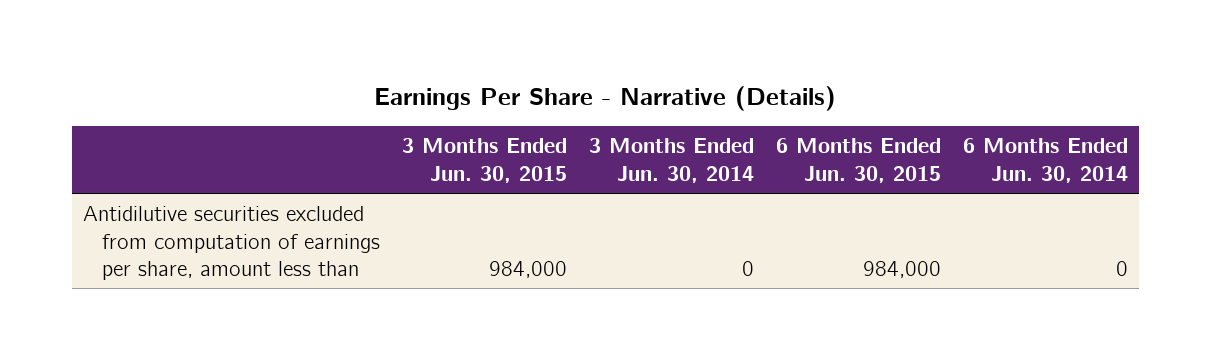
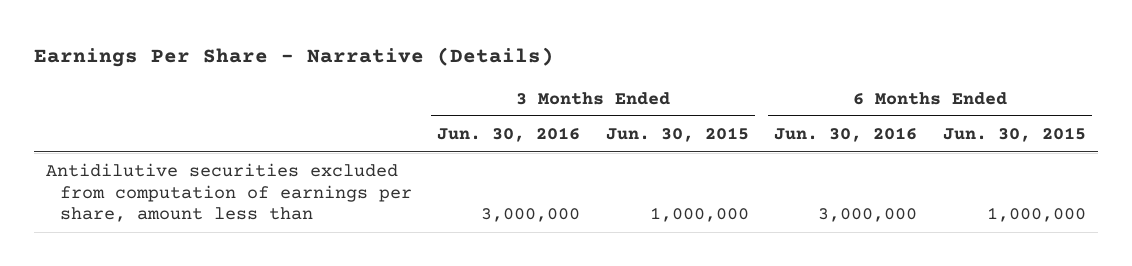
[589,138,755,184] 3 Months Ended Jun. 30, 2014 -> none
[962,138,1128,184] 6 Months Ended Jun. 30, 2014 -> none
none -> [437,127,581,143] Jun. 30, 2016
none -> [774,127,918,143] Jun. 30, 2016
[489,261,568,279] 984,000 -> [649,207,749,223] 1,000,000
[863,261,942,279] 984,000 -> [986,207,1086,223] 1,000,000

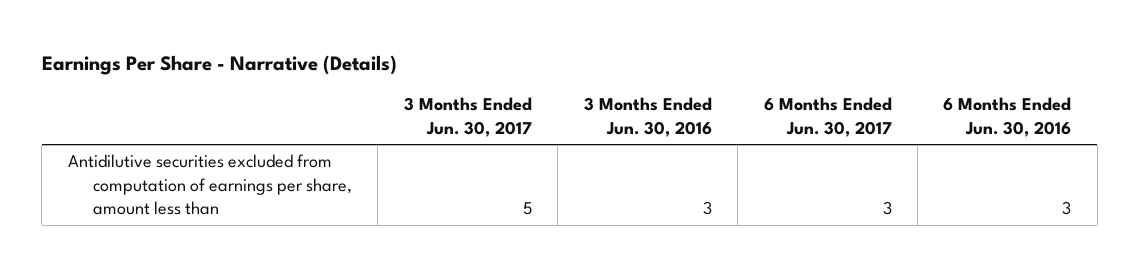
[605,127,749,143] Jun. 30, 2015 -> none
[942,127,1086,143] Jun. 30, 2015 -> none
none -> [403,97,532,137] 3 Months Ended Jun. 30, 2017
none -> [763,97,892,137] 6 Months Ended Jun. 30, 2017
[481,208,581,223] 3,000,000 -> [702,201,712,216] 3
[818,208,918,223] 3,000,000 -> [1062,201,1072,216] 3

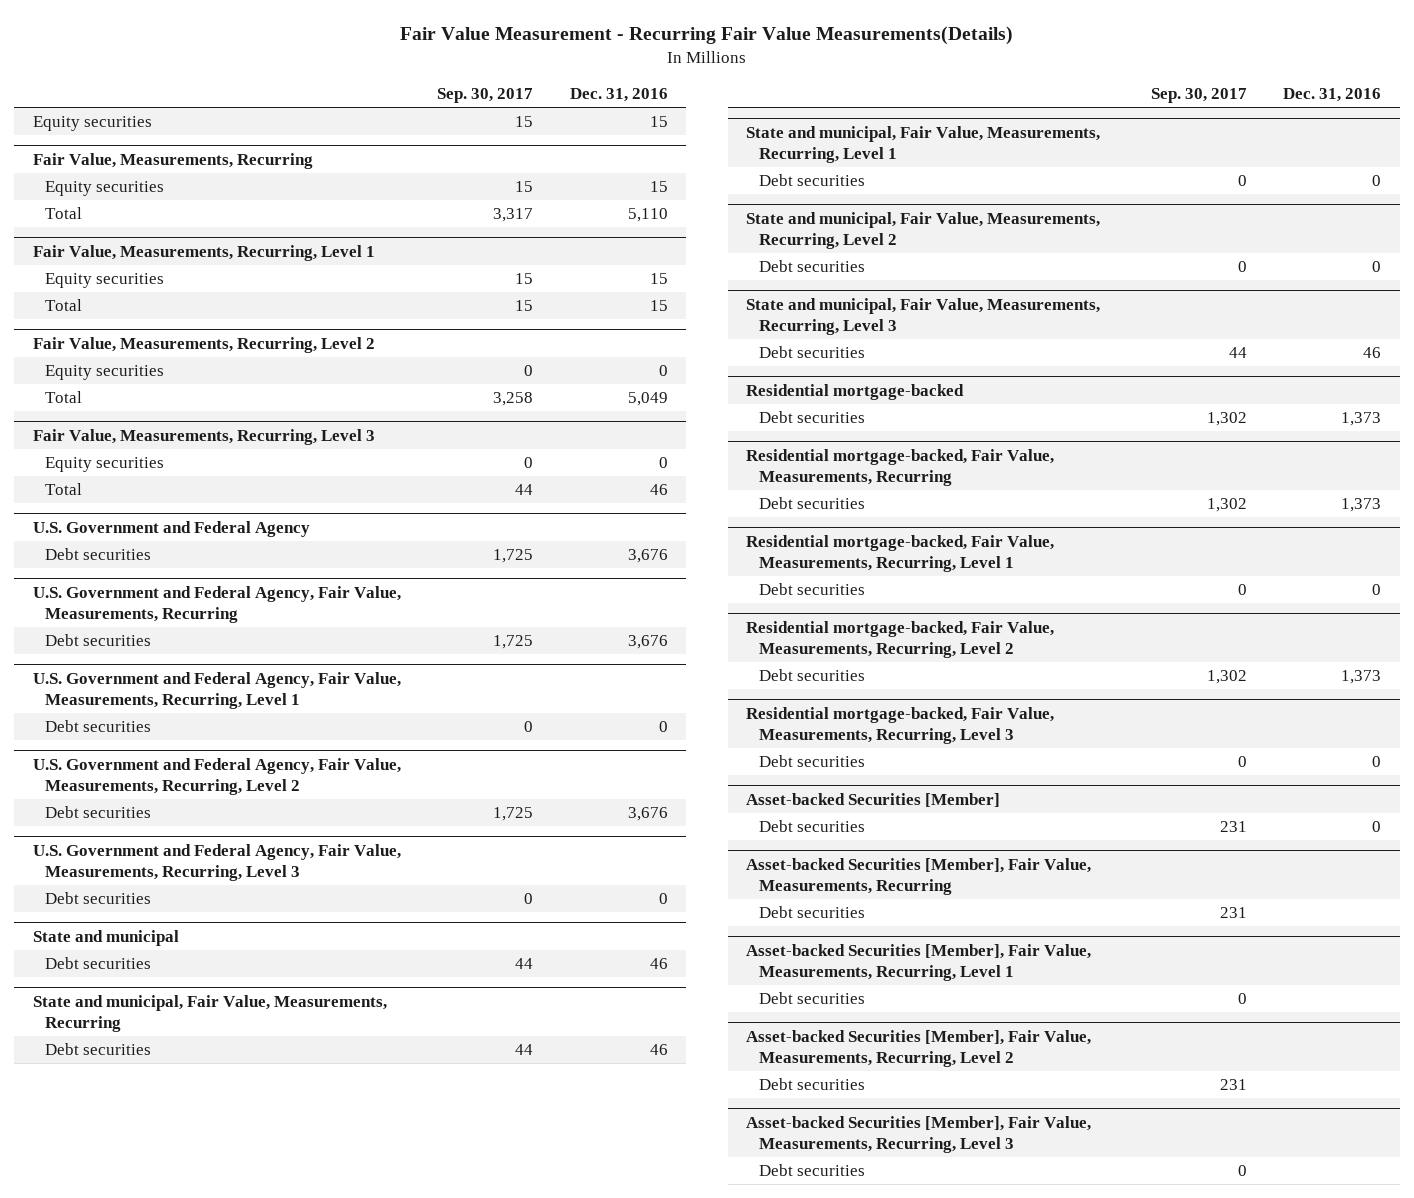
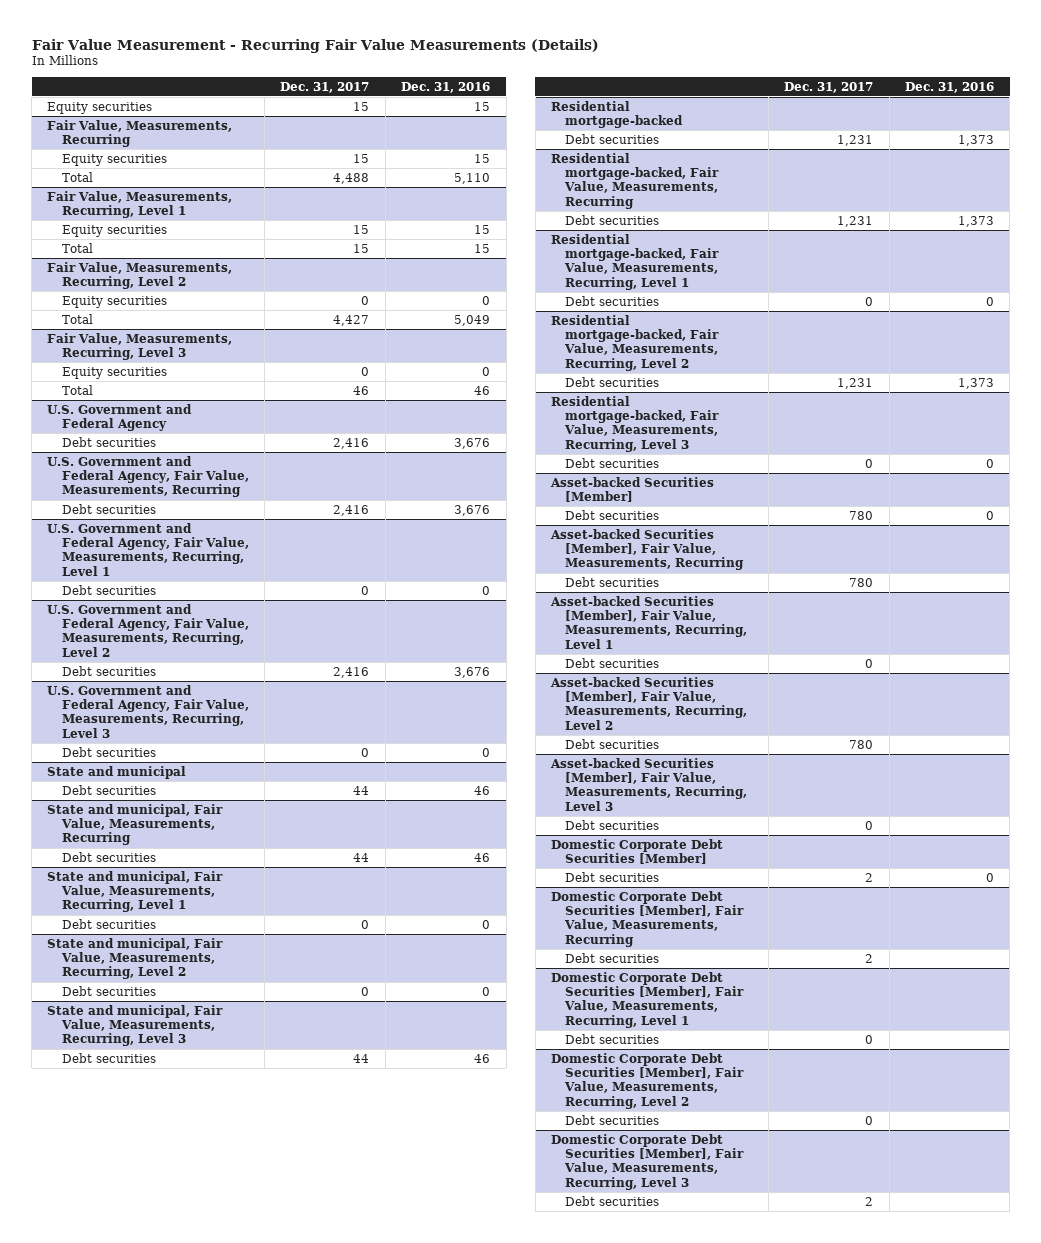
[399,26,1013,46] Fair Value Measurement - Recurring Fair Value Measurements(Details) -> [31,38,599,53] Fair Value Measurement - Recurring Fair Value Measurements (Details)
[437,88,534,104] Sep. 30, 2017 -> none
none -> [280,81,370,93] Dec. 31, 2017
none -> [551,838,724,865] Domestic Corporate Debt Securities [Member]
none -> [565,871,660,882] Debt securities
none -> [551,890,745,947] Domestic Corporate Debt Securities [Member], Fair Value, Measurements, Recurring
none -> [565,952,660,963] Debt securities
none -> [551,971,745,1028] Domestic Corporate Debt Securities [Member], Fair Value, Measurements, Recurring, Level 1
none -> [565,1033,660,1044] Debt securities
none -> [551,1052,745,1109] Domestic Corporate Debt Securities [Member], Fair Value, Measurements, Recurring, Level 2
none -> [565,1114,660,1125] Debt securities
none -> [551,1133,745,1190] Domestic Corporate Debt Securities [Member], Fair Value, Measurements, Recurring, Level 3
none -> [565,1195,660,1206] Debt securities

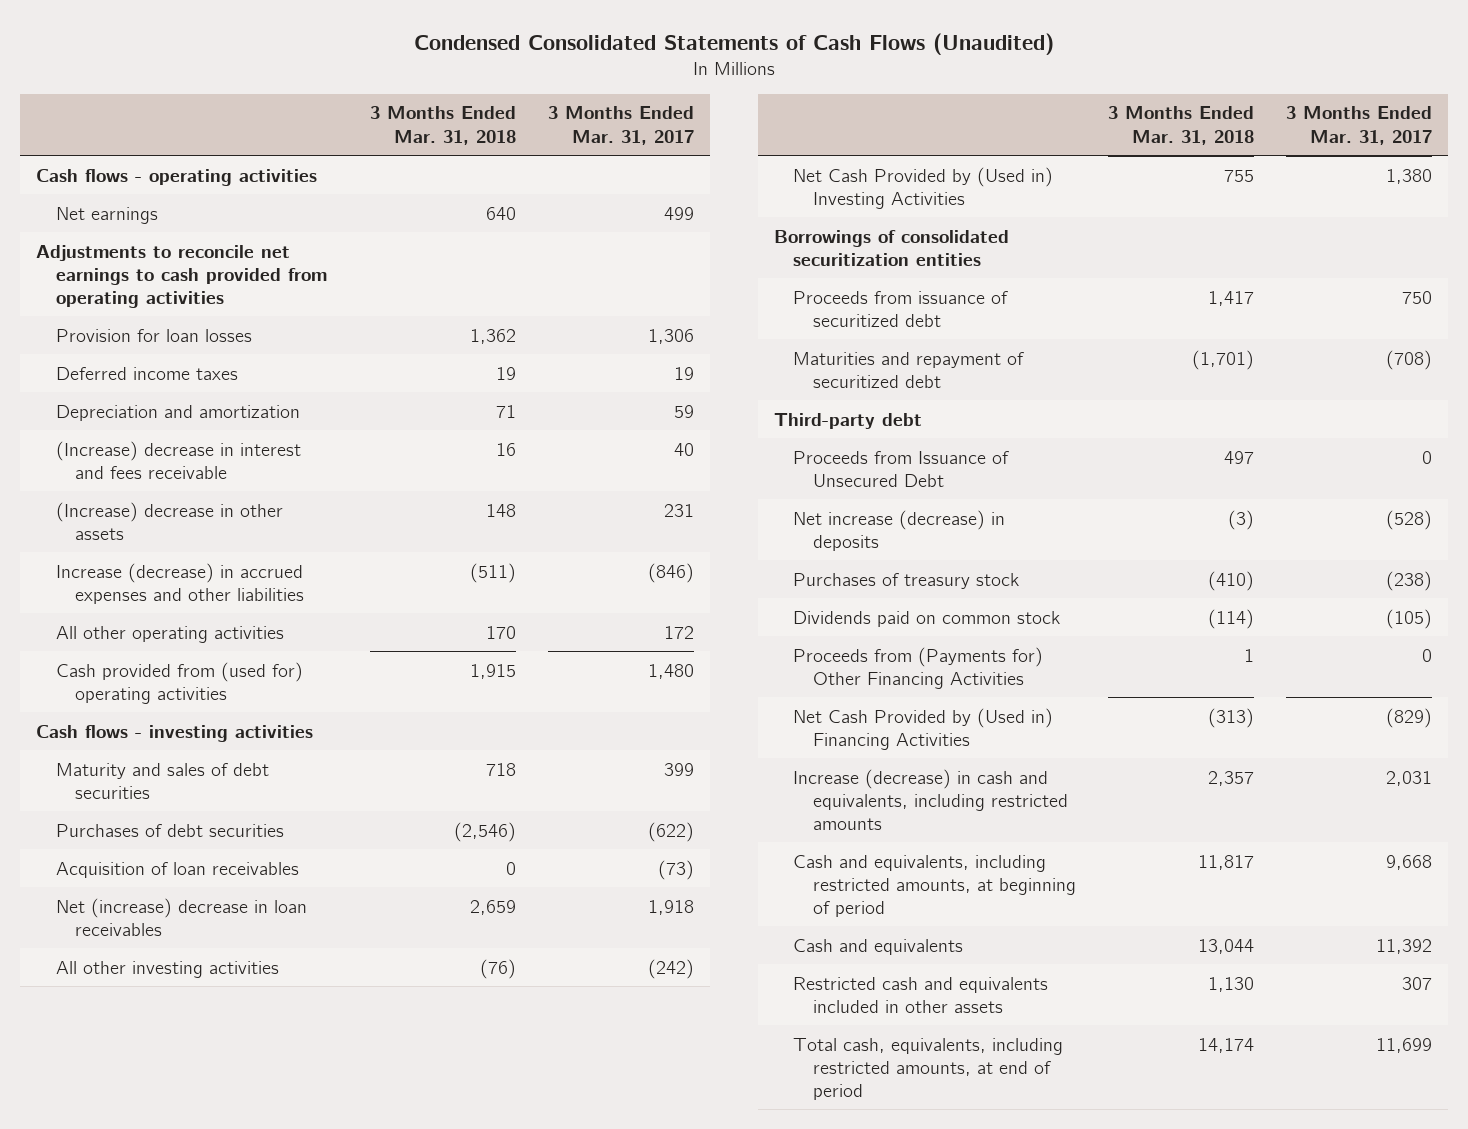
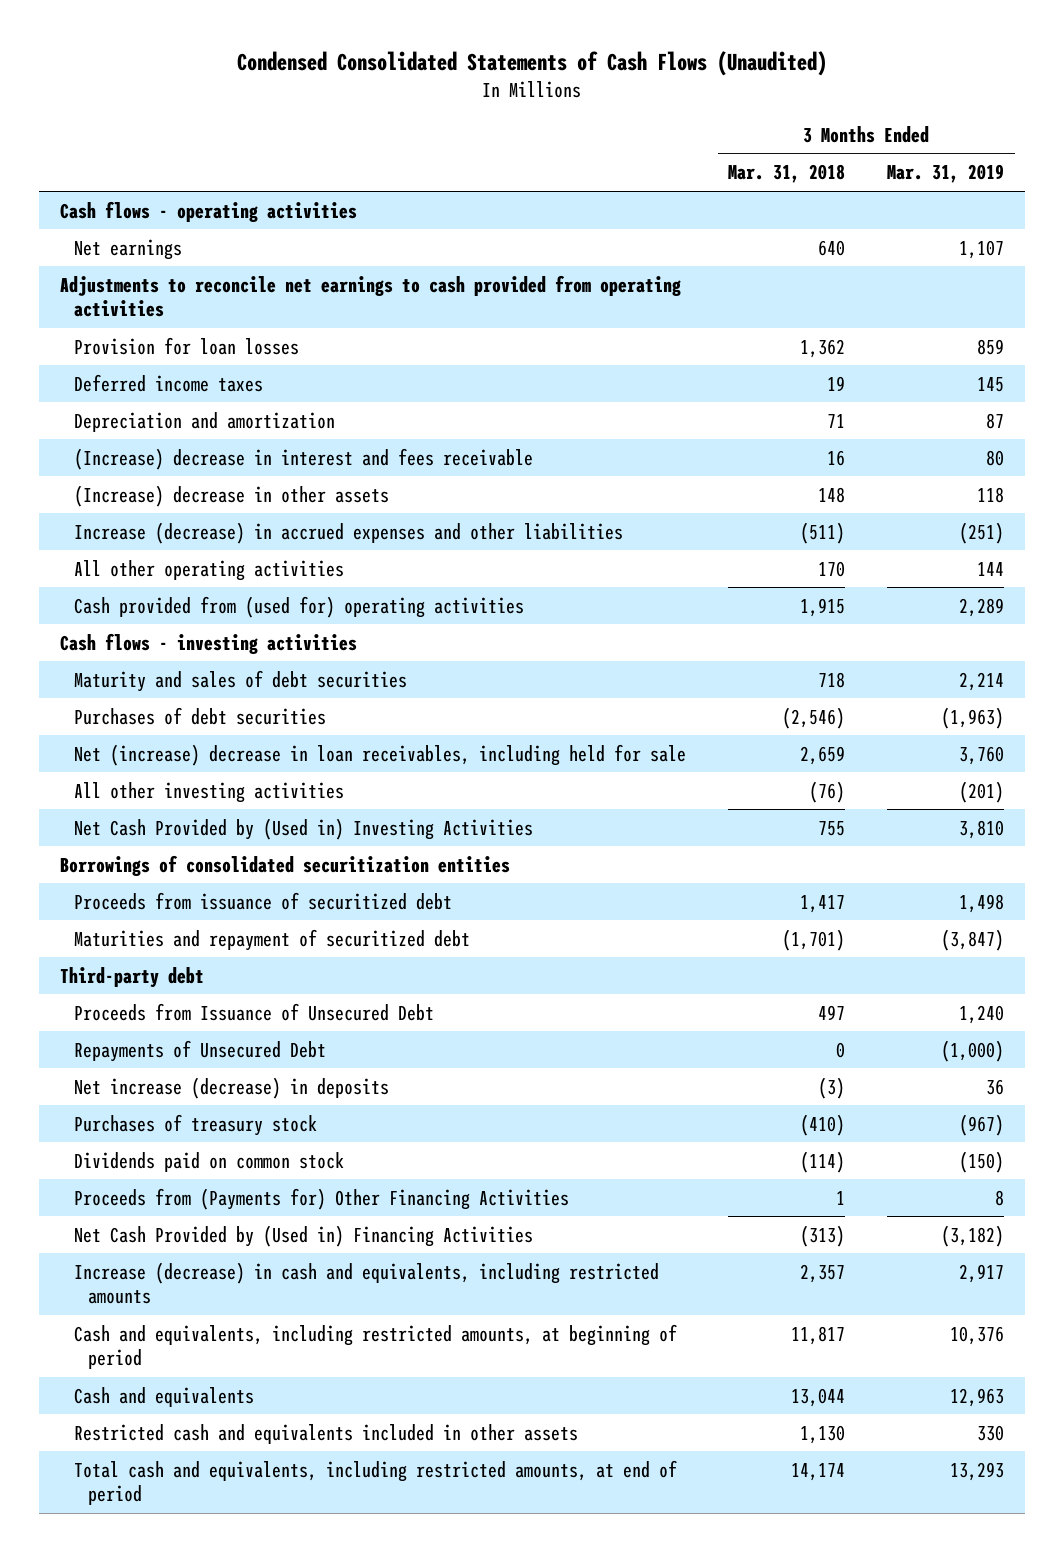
[548,106,695,145] 3 Months Ended Mar. 31, 2017 -> none
none -> [887,164,1005,184] Mar. 31, 2019
[55,861,299,878] Acquisition of loan receivables -> none
[55,897,307,936] Net (increase) decrease in loan receivables -> [73,743,686,766] Net (increase) decrease in loan receivables, including held for sale
none -> [73,1039,326,1062] Repayments of Unsecured Debt
[793,1037,1064,1100] Total cash, equivalents, including restricted amounts, at end of period -> [73,1459,677,1506] Total cash and equivalents, including restricted amounts, at end of period

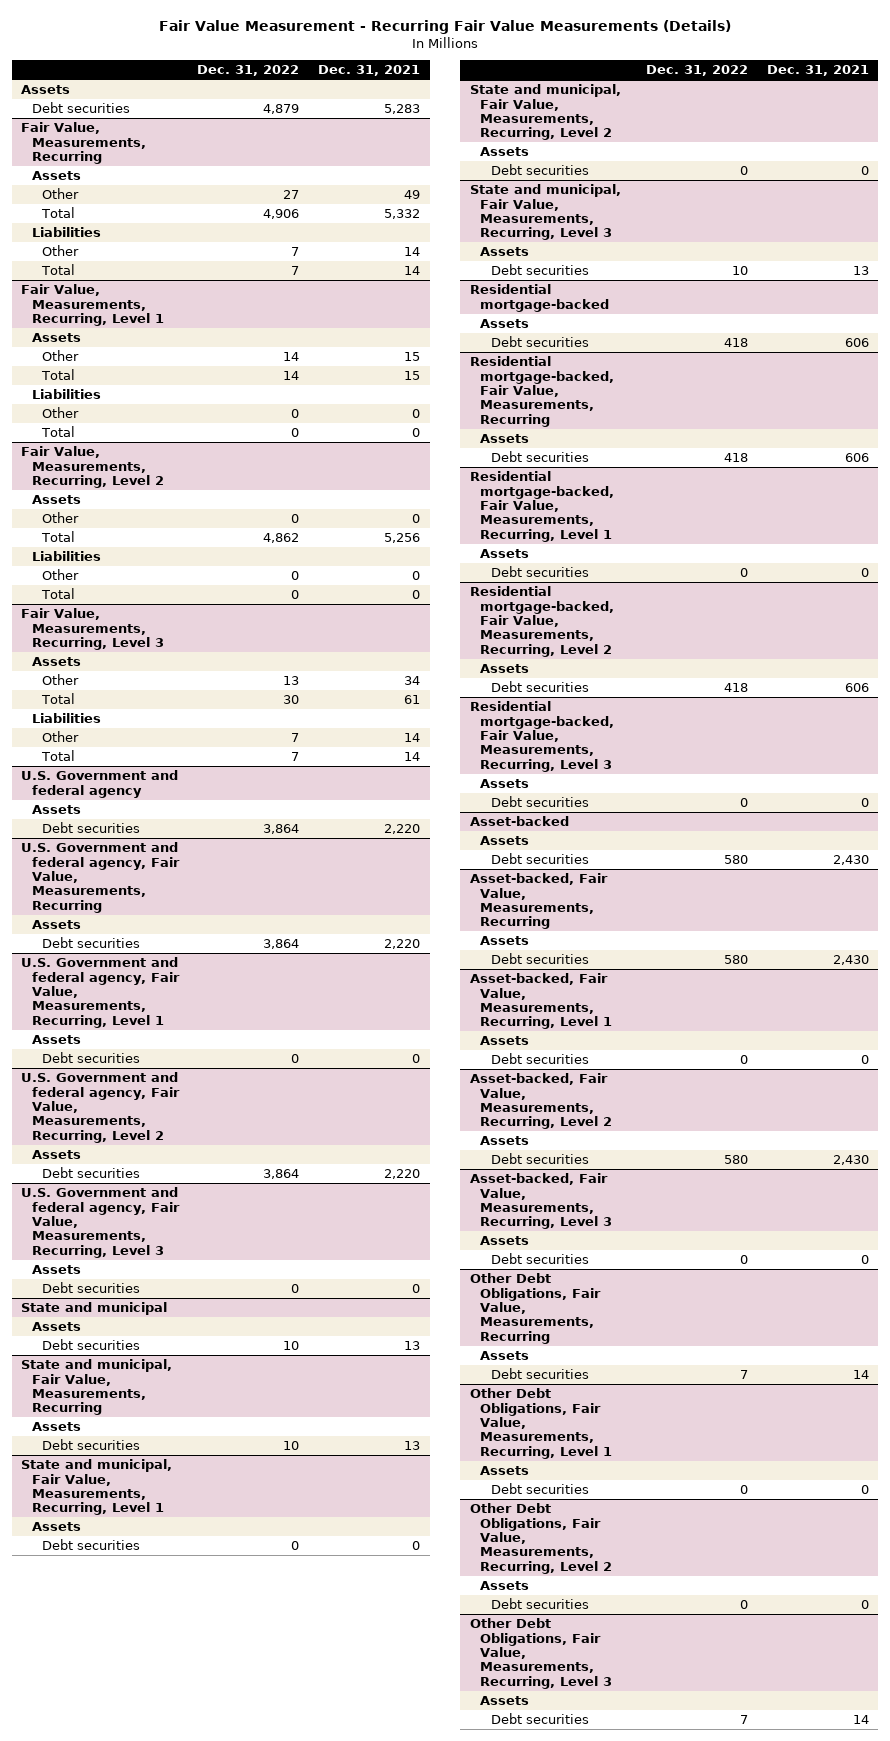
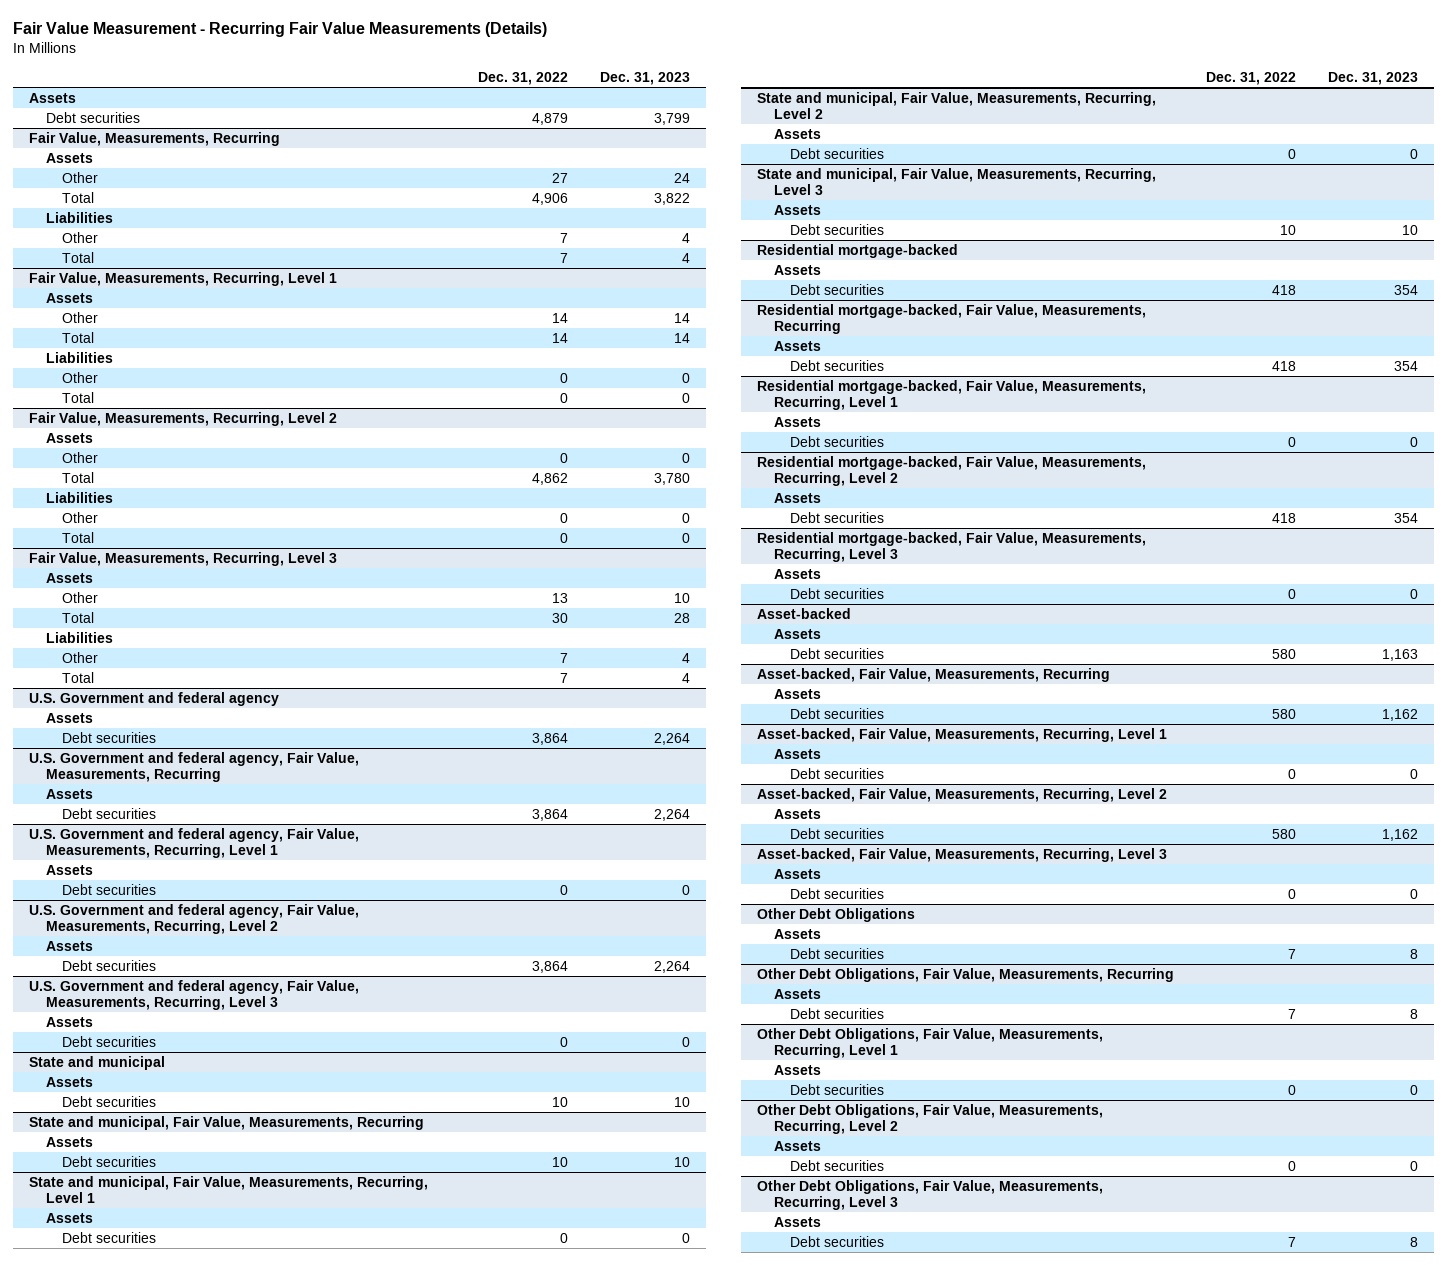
[318,65,421,77] Dec. 31, 2021 -> none
none -> [600,71,691,85] Dec. 31, 2023
none -> [757,907,916,922] Other Debt Obligations
none -> [773,928,821,939] Assets
none -> [790,947,885,959] Debt securities

